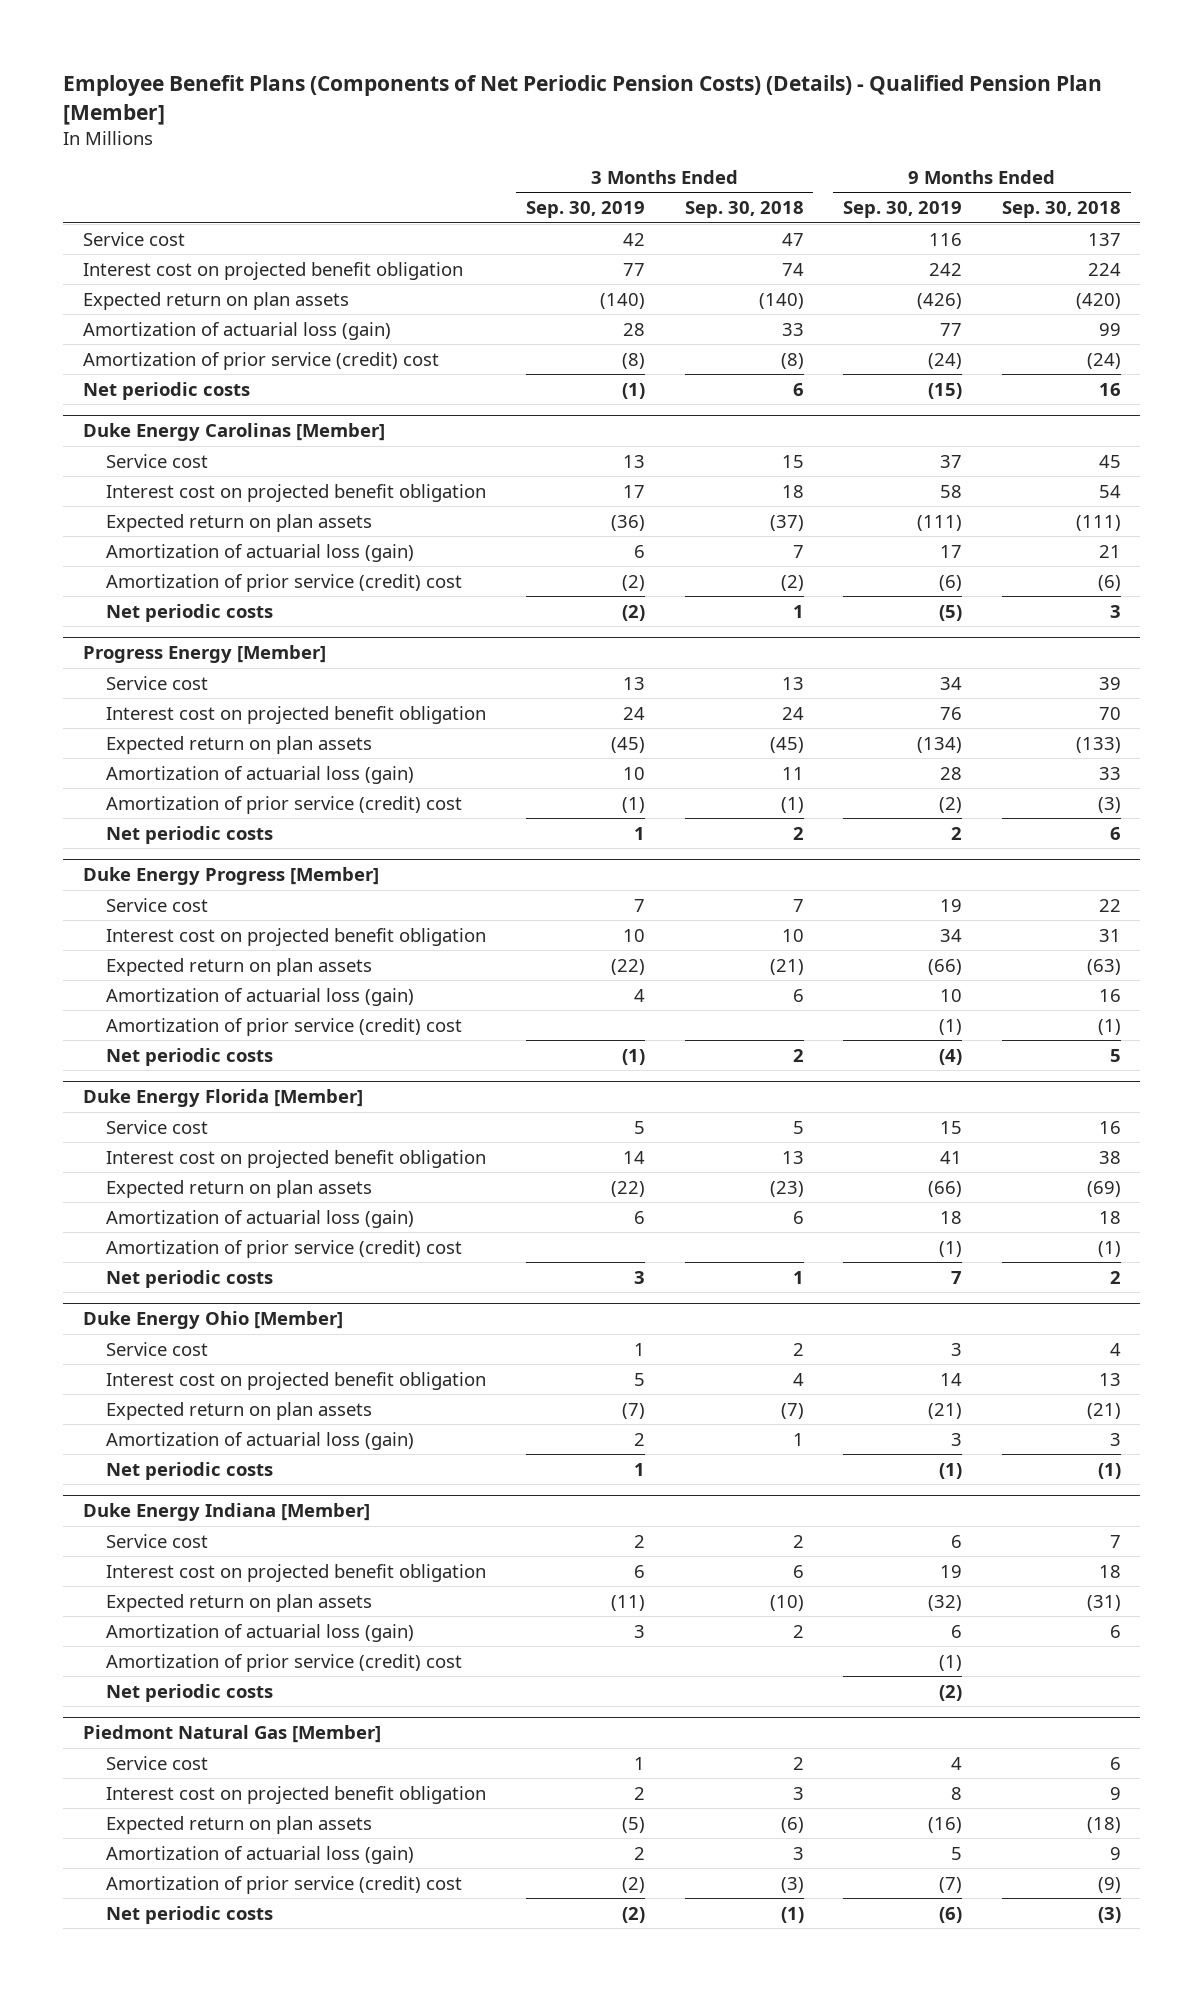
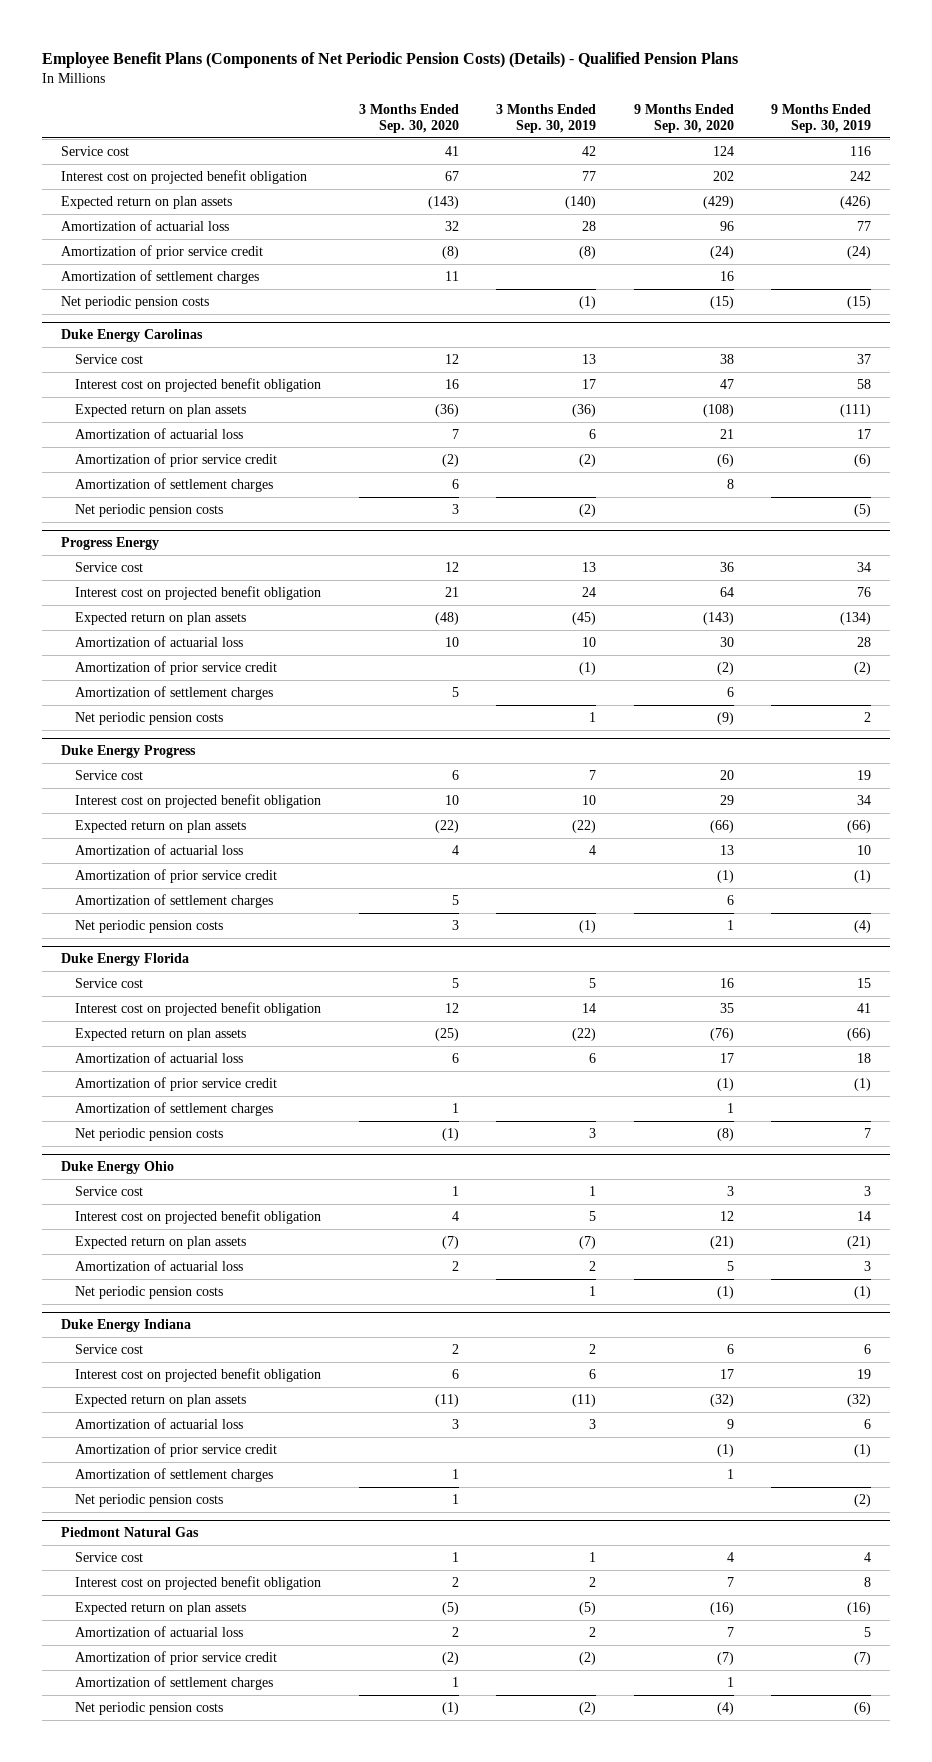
[62,75,1102,125] Employee Benefit Plans (Components of Net Periodic Pension Costs) (Details) - Qualified Pension Plan [Member] -> [42,52,739,69] Employee Benefit Plans (Components of Net Periodic Pension Costs) (Details) - Qualified Pension Plans
[684,201,804,219] Sep. 30, 2018 -> none
[1001,201,1121,219] Sep. 30, 2018 -> none
none -> [358,103,459,134] 3 Months Ended Sep. 30, 2020
none -> [633,103,734,134] 9 Months Ended Sep. 30, 2020
[82,321,391,340] Amortization of actuarial loss (gain) -> [61,219,230,231] Amortization of actuarial loss
[82,351,439,370] Amortization of prior service (credit) cost -> [61,244,264,259] Amortization of prior service credit
none -> [61,269,260,284] Amortization of settlement charges
[82,381,250,400] Net periodic costs -> [61,295,210,309] Net periodic pension costs
[82,423,385,442] Duke Energy Carolinas [Member] -> [61,329,204,343] Duke Energy Carolinas
[106,543,415,562] Amortization of actuarial loss (gain) -> [74,427,243,439] Amortization of actuarial loss
[106,573,463,592] Amortization of prior service (credit) cost -> [74,452,277,467] Amortization of prior service credit
none -> [74,477,273,492] Amortization of settlement charges
[106,603,274,622] Net periodic costs -> [74,503,223,517] Net periodic pension costs
[82,645,326,664] Progress Energy [Member] -> [61,537,160,551] Progress Energy
[106,765,415,784] Amortization of actuarial loss (gain) -> [74,635,243,647] Amortization of actuarial loss
[106,795,463,814] Amortization of prior service (credit) cost -> [74,660,277,675] Amortization of prior service credit
none -> [74,685,273,700] Amortization of settlement charges
[106,825,274,844] Net periodic costs -> [74,711,223,725] Net periodic pension costs
[82,867,379,886] Duke Energy Progress [Member] -> [61,745,197,759] Duke Energy Progress
[106,987,415,1006] Amortization of actuarial loss (gain) -> [74,843,243,855] Amortization of actuarial loss
[106,1017,463,1036] Amortization of prior service (credit) cost -> [74,868,277,883] Amortization of prior service credit
none -> [74,893,273,908] Amortization of settlement charges
[106,1047,274,1066] Net periodic costs -> [74,919,223,933] Net periodic pension costs
[82,1089,363,1108] Duke Energy Florida [Member] -> [61,953,190,967] Duke Energy Florida
[106,1209,415,1228] Amortization of actuarial loss (gain) -> [74,1051,243,1063] Amortization of actuarial loss
[106,1239,463,1258] Amortization of prior service (credit) cost -> [74,1076,277,1091] Amortization of prior service credit
none -> [74,1101,273,1116] Amortization of settlement charges
[106,1269,274,1288] Net periodic costs -> [74,1127,223,1141] Net periodic pension costs
[82,1311,343,1330] Duke Energy Ohio [Member] -> [61,1161,175,1175] Duke Energy Ohio
[106,1431,415,1450] Amortization of actuarial loss (gain) -> [74,1259,243,1271] Amortization of actuarial loss
[106,1461,274,1480] Net periodic costs -> [74,1285,223,1299] Net periodic pension costs
[82,1503,370,1522] Duke Energy Indiana [Member] -> [61,1319,192,1333] Duke Energy Indiana
[106,1623,415,1642] Amortization of actuarial loss (gain) -> [74,1417,243,1429] Amortization of actuarial loss
[106,1653,463,1672] Amortization of prior service (credit) cost -> [74,1442,277,1457] Amortization of prior service credit
none -> [74,1467,273,1482] Amortization of settlement charges
[106,1683,274,1702] Net periodic costs -> [74,1493,223,1507] Net periodic pension costs
[82,1725,381,1744] Piedmont Natural Gas [Member] -> [61,1527,200,1538] Piedmont Natural Gas
[106,1845,415,1864] Amortization of actuarial loss (gain) -> [74,1625,243,1637] Amortization of actuarial loss
[106,1875,463,1894] Amortization of prior service (credit) cost -> [74,1650,277,1665] Amortization of prior service credit
none -> [74,1675,273,1690] Amortization of settlement charges
[106,1905,274,1924] Net periodic costs -> [74,1701,223,1715] Net periodic pension costs

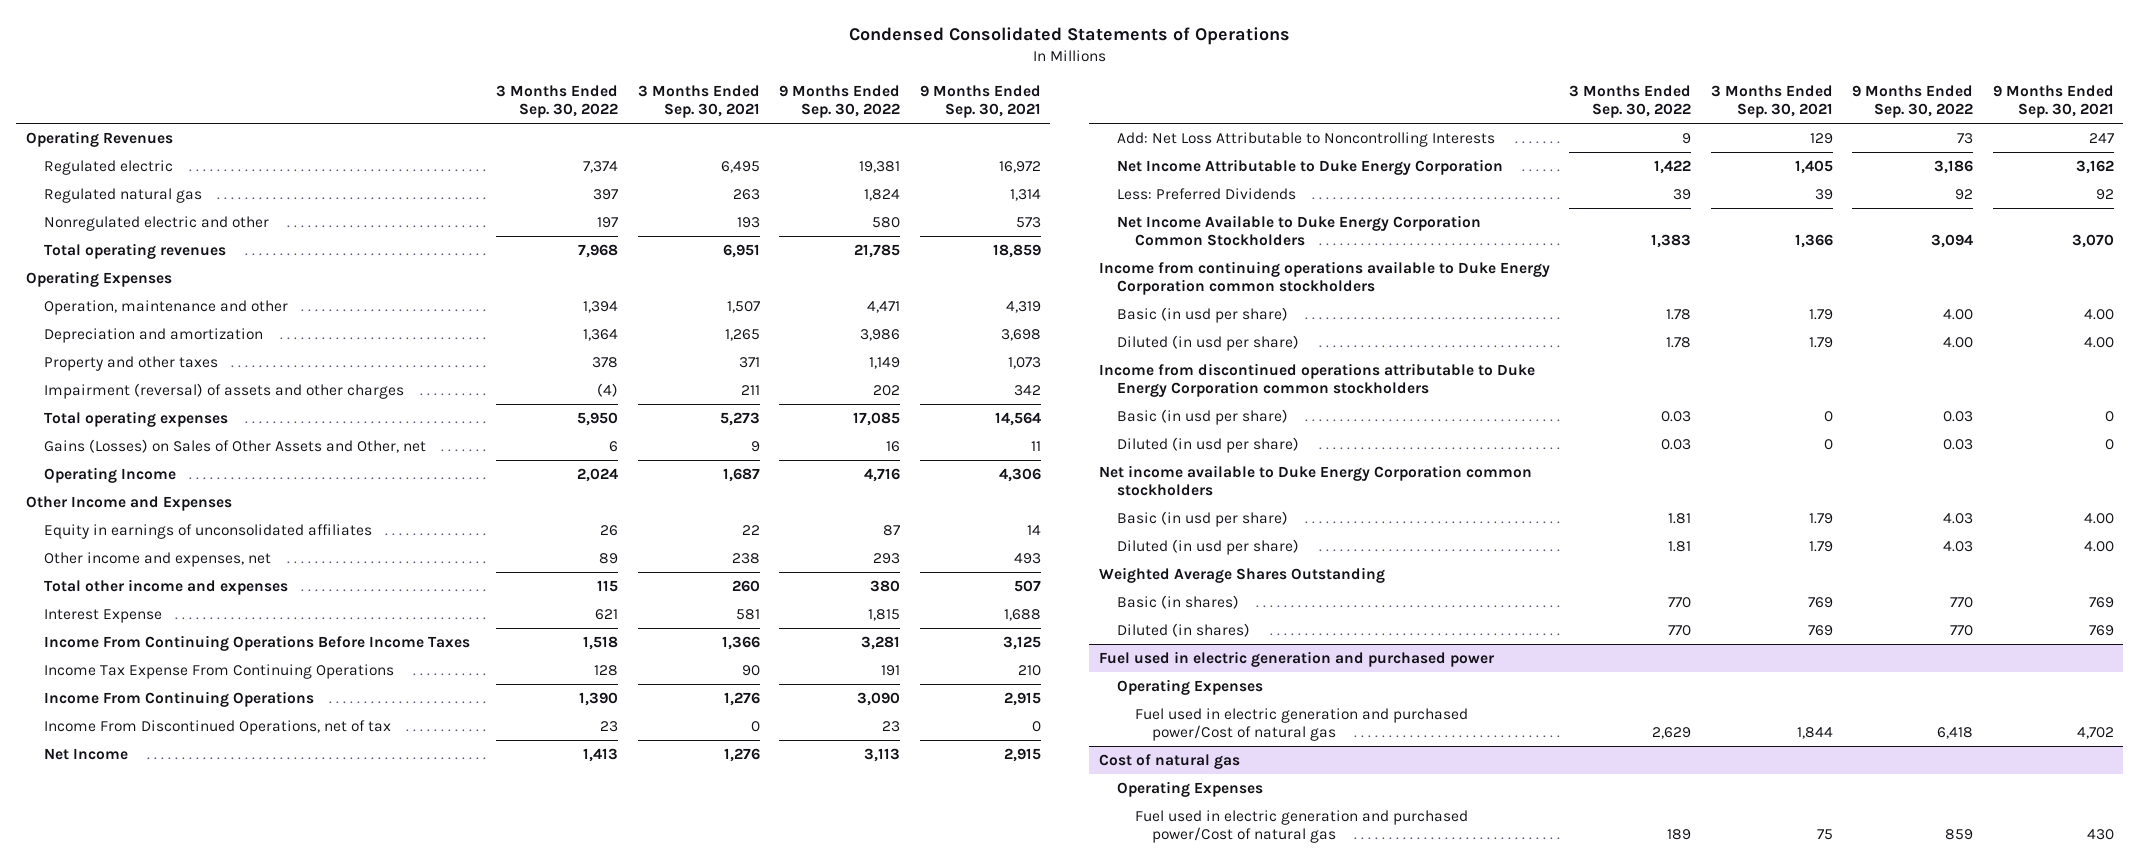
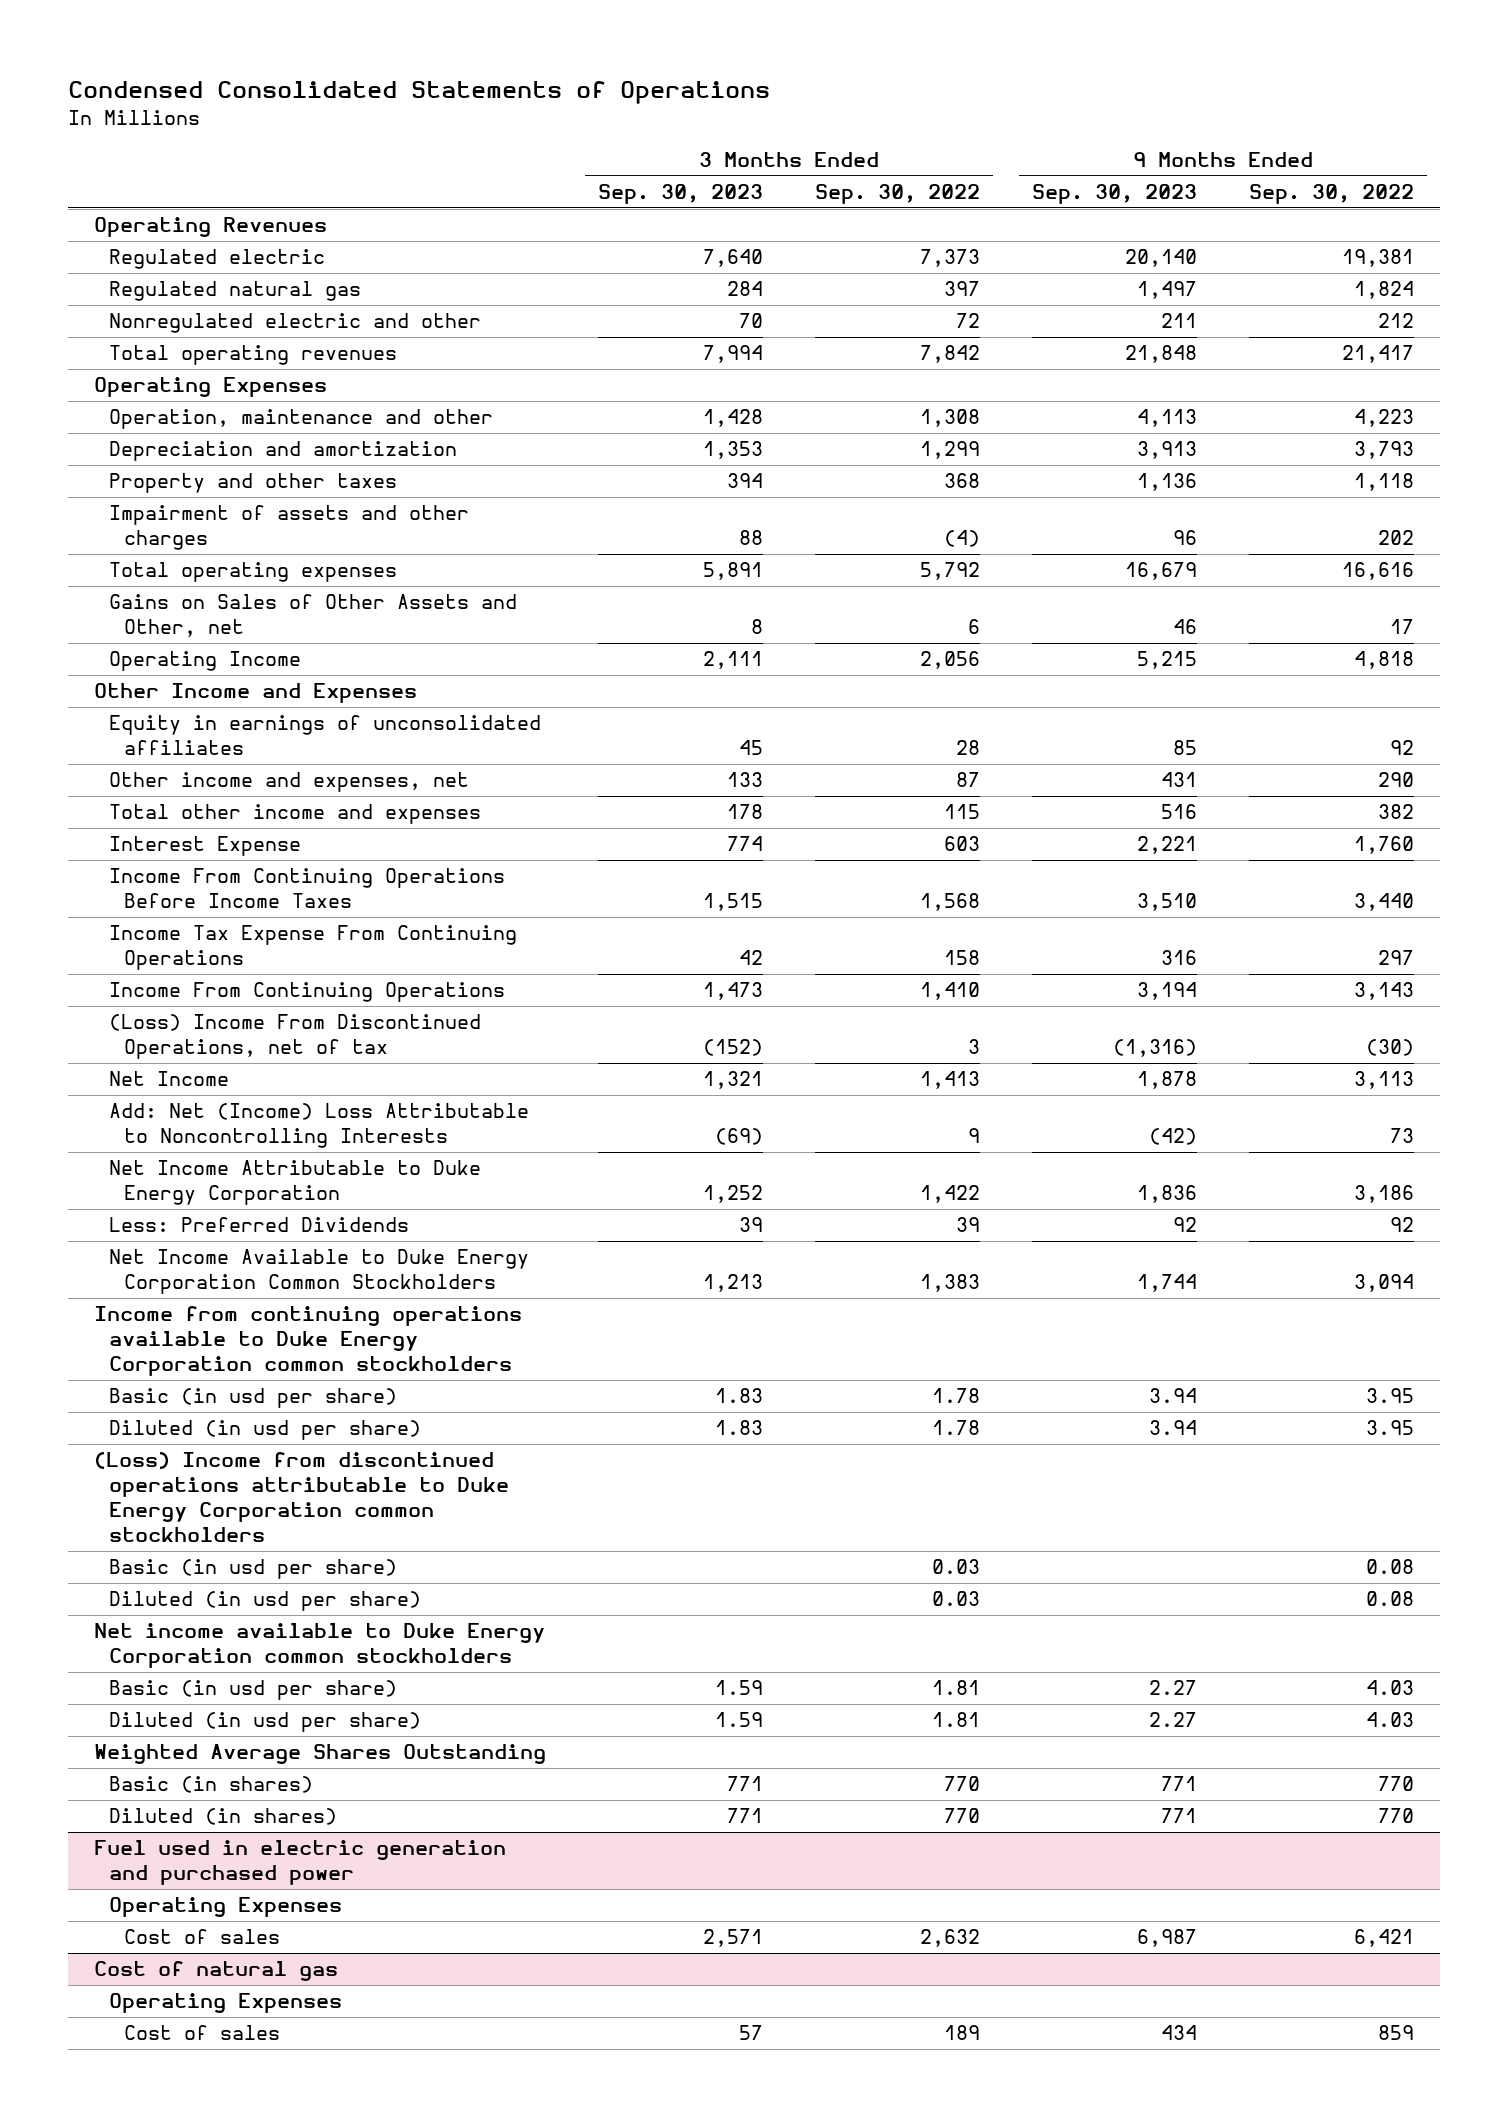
[637,84,760,119] 3 Months Ended Sep. 30, 2021 -> none
[919,84,1041,119] 9 Months Ended Sep. 30, 2021 -> none
none -> [597,184,763,205] Sep. 30, 2023
none -> [1031,184,1197,205] Sep. 30, 2023
[583,160,619,173] 7,374 -> [919,249,980,268] 7,373
[597,216,619,228] 197 -> [955,313,980,329] 72
[872,216,901,228] 580 -> [1377,313,1414,329] 212
[578,243,619,258] 7,968 -> [919,345,980,364] 7,842
[854,243,901,258] 21,785 -> [1341,345,1414,364] 21,417
[583,300,619,313] 1,394 -> [919,409,980,428] 1,308
[867,300,901,313] 4,471 -> [1353,409,1414,428] 4,223
[583,328,619,341] 1,364 -> [919,441,980,460] 1,299
[860,328,901,341] 3,986 -> [1353,441,1414,460] 3,793
[592,356,619,368] 378 -> [943,473,980,489] 368
[869,356,901,369] 1,149 -> [1353,473,1414,492] 1,118
[43,382,404,399] Impairment (reversal) of assets and other charges -> [108,505,469,551] Impairment of assets and other charges
[577,411,619,426] 5,950 -> [919,562,980,581] 5,792
[853,411,901,426] 17,085 -> [1341,562,1414,581] 16,616
[43,438,426,453] Gains (Losses) on Sales of Other Assets and Other, net -> [108,594,517,638] Gains on Sales of Other Assets and Other, net
[886,440,901,452] 16 -> [1389,619,1414,635] 17
[577,467,619,482] 2,024 -> [919,651,980,670] 2,056
[864,467,901,482] 4,716 -> [1353,651,1414,670] 4,818
[600,524,619,536] 26 -> [955,740,980,756] 28
[883,524,901,536] 87 -> [1389,740,1414,756] 92
[599,552,619,564] 89 -> [955,772,980,788] 87
[873,552,901,564] 293 -> [1377,772,1414,788] 290
[870,579,901,592] 380 -> [1377,804,1414,820] 382
[595,608,619,620] 621 -> [943,836,980,852] 603
[868,608,901,621] 1,815 -> [1353,836,1414,855] 1,760
[583,635,619,650] 1,518 -> [919,893,980,912] 1,568
[861,635,901,650] 3,281 -> [1353,893,1414,912] 3,440
[594,664,619,676] 128 -> [943,950,980,966] 158
[881,664,901,676] 191 -> [1377,950,1414,966] 297
[579,691,619,706] 1,390 -> [919,982,980,1001] 1,410
[857,691,901,706] 3,090 -> [1353,982,1414,1001] 3,143
[43,719,391,735] Income From Discontinued Operations, net of tax -> [108,1014,481,1060] (Loss) Income From Discontinued Operations, net of tax
[600,720,619,732] 23 -> [967,1039,980,1055] 3
[882,720,901,732] 23 -> [1365,1039,1414,1057] (30)
[1116,131,1495,147] Add: Net Loss Attributable to Noncontrolling Interests -> [108,1103,529,1149] Add: Net (Income) Loss Attributable to Noncontrolling Interests
[1943,308,1974,320] 4.00 -> [1365,1388,1414,1404] 3.95
[1943,336,1974,348] 4.00 -> [1365,1420,1414,1436] 3.95
[1098,362,1535,398] Income from discontinued operations attributable to Duke Energy Corporation common stockholders -> [93,1452,509,1543] (Loss) Income from discontinued operations attributable to Duke Energy Corporation common stockholders
[1943,410,1974,422] 0.03 -> [1365,1559,1414,1575] 0.08
[1943,438,1974,450] 0.03 -> [1365,1591,1414,1607] 0.08
[1134,707,1468,742] Fuel used in electric generation and purchased power/Cost of natural gas -> none
none -> [124,1929,281,1945] Cost of sales
[1134,809,1468,844] Fuel used in electric generation and purchased power/Cost of natural gas -> [124,2025,281,2041] Cost of sales

